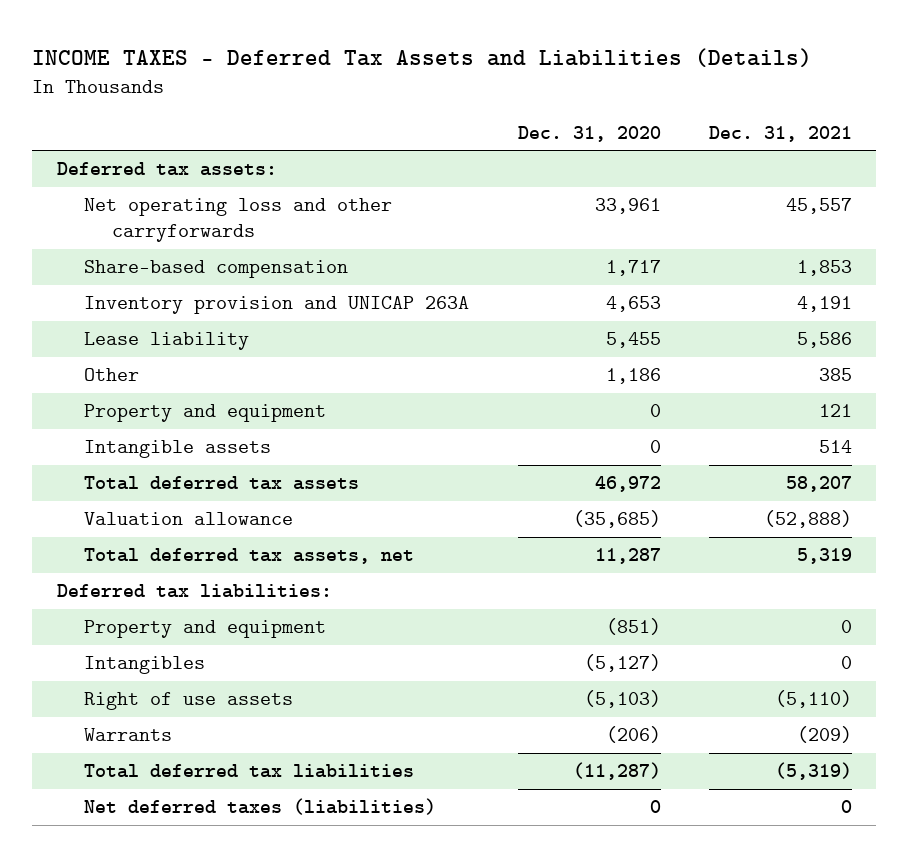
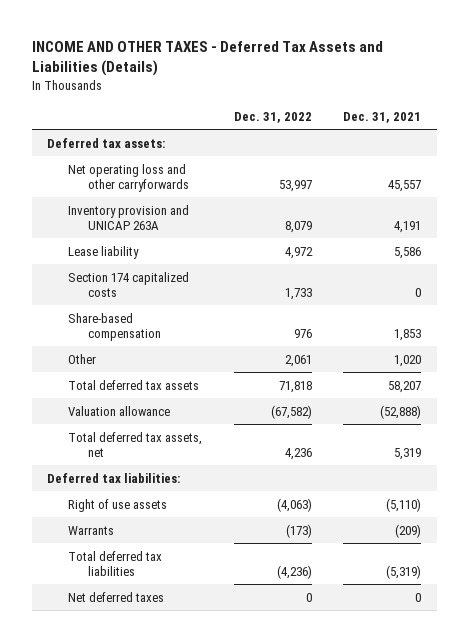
[32,48,813,68] INCOME TAXES - Deferred Tax Assets and Liabilities (Details) -> [31,40,383,77] INCOME AND OTHER TAXES - Deferred Tax Assets and Liabilities (Details)
[517,125,661,142] Dec. 31, 2020 -> none
none -> [233,111,312,123] Dec. 31, 2022
[84,404,327,423] Property and equipment -> none
[84,440,272,459] Intangible assets -> none
none -> [67,271,189,298] Section 174 capitalized costs
[84,260,349,279] Share-based compensation -> [67,312,161,342] Share-based compensation
[818,368,852,382] 385 -> [394,354,422,367] 1,020
[84,620,327,639] Property and equipment -> none
[84,656,206,675] Intangibles -> none
[84,798,437,816] Net deferred taxes (liabilities) -> [67,591,164,602] Net deferred taxes

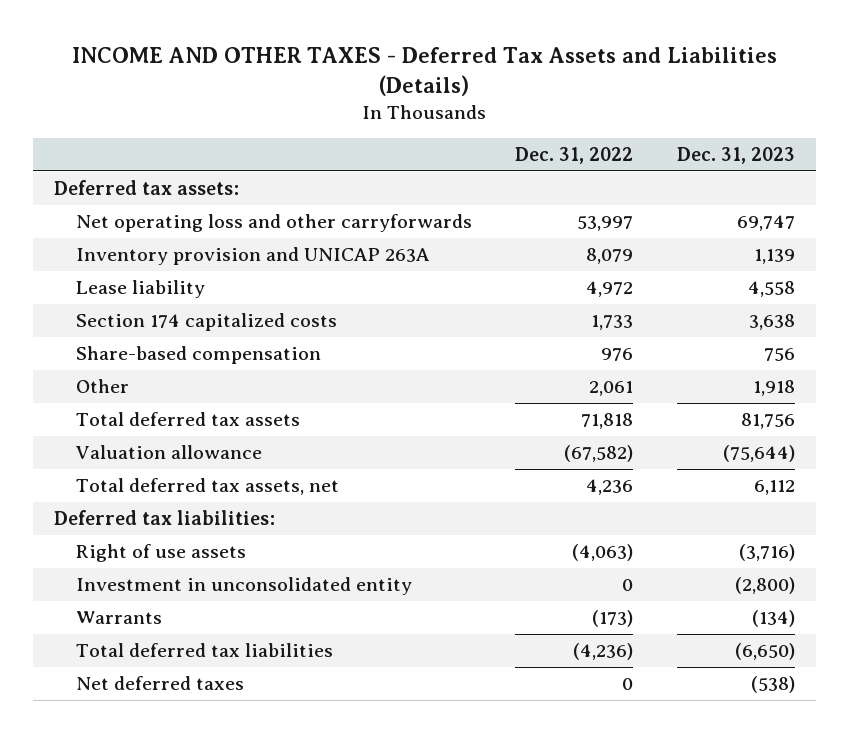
[343,111,422,123] Dec. 31, 2021 -> none
none -> [676,146,795,164] Dec. 31, 2023
none -> [76,577,413,596] Investment in unconsolidated entity

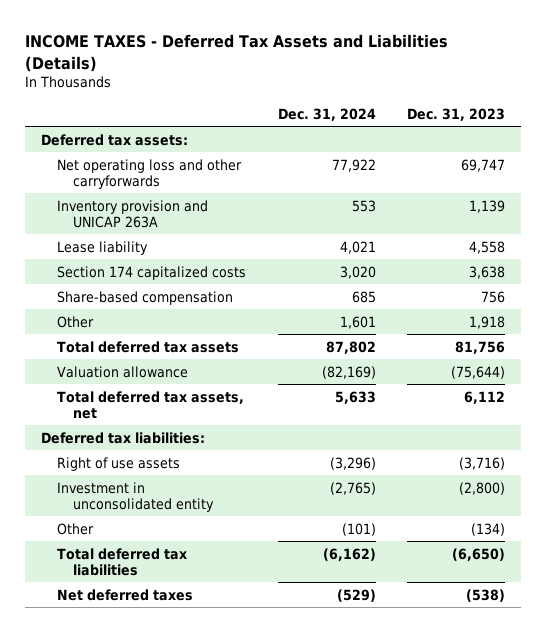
[72,46,778,96] INCOME AND OTHER TAXES - Deferred Tax Assets and Liabilities (Details) -> [25,33,449,72] INCOME TAXES - Deferred Tax Assets and Liabilities (Details)
[515,146,634,164] Dec. 31, 2022 -> none
none -> [277,107,376,121] Dec. 31, 2024
[76,611,163,625] Warrants -> [56,522,94,535] Other

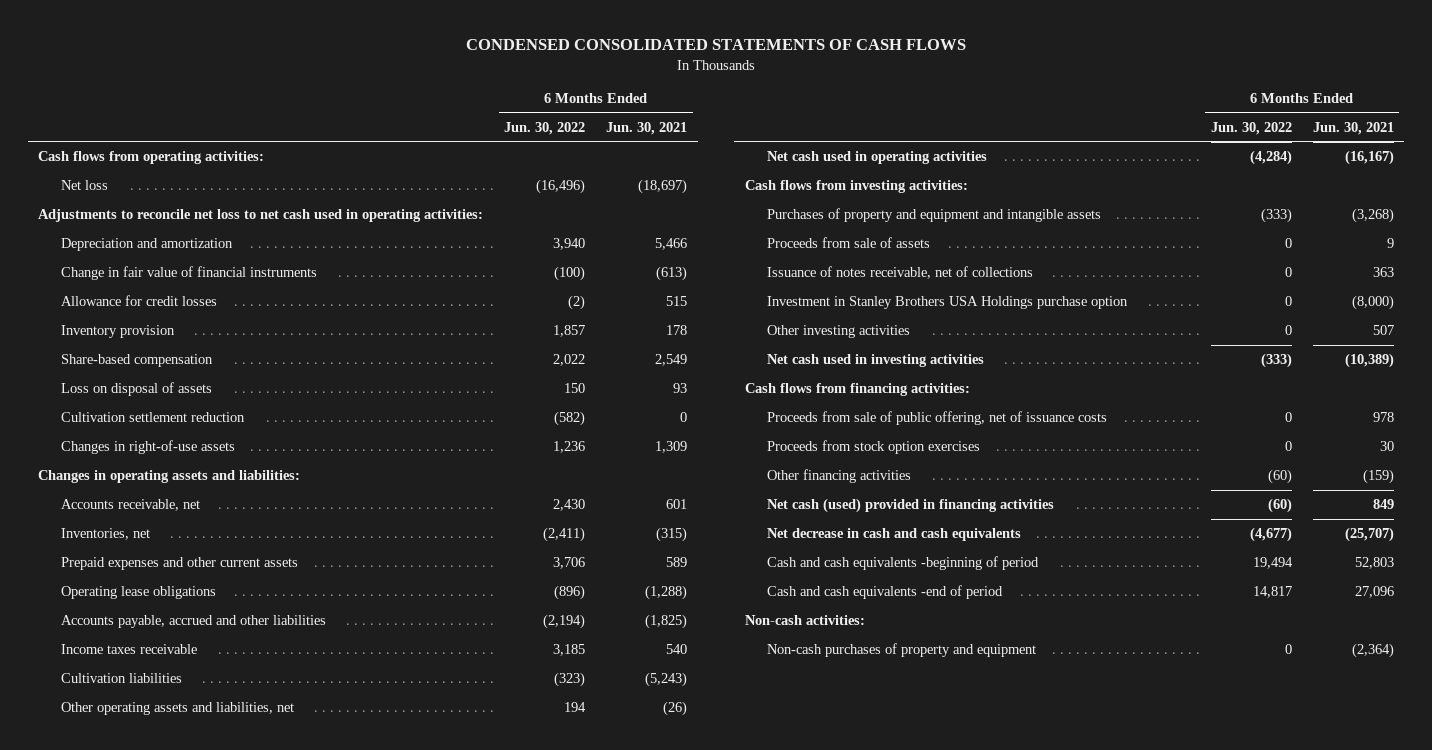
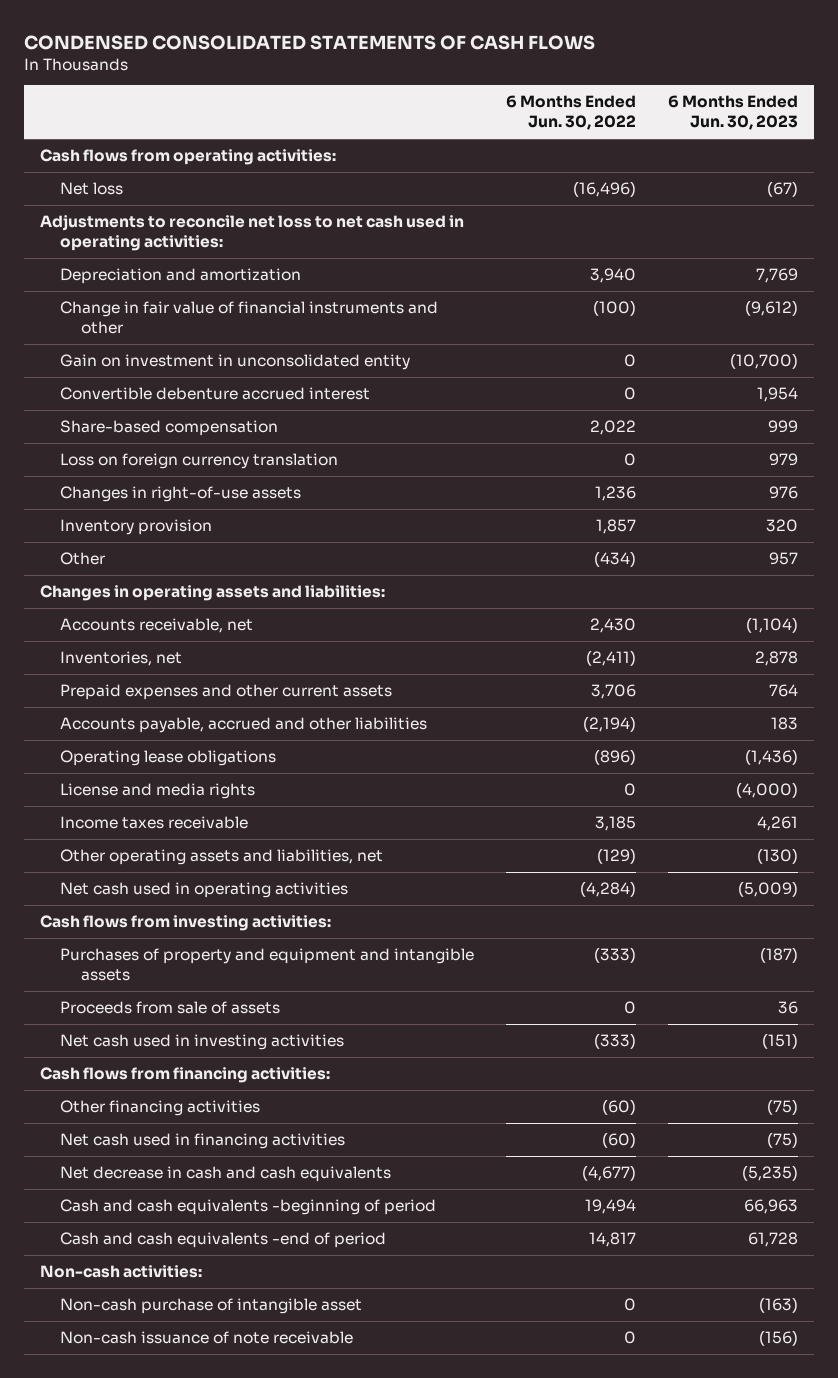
[606,121,688,135] Jun. 30, 2021 -> none
none -> [667,95,798,131] 6 Months Ended Jun. 30, 2023
[60,294,217,306] Allowance for credit losses -> none
[60,265,317,280] Change in fair value of financial instruments -> [60,300,439,335] Change in fair value of financial instruments and other
none -> [60,353,411,370] Gain on investment in unconsolidated entity
none -> [60,386,371,400] Convertible debenture accrued interest
[60,381,212,396] Loss on disposal of assets -> none
[60,411,245,422] Cultivation settlement reduction -> none
none -> [60,452,339,469] Loss on foreign currency translation
[60,324,175,338] Inventory provision -> [60,518,213,535] Inventory provision
none -> [60,551,106,565] Other
[60,585,216,599] Operating lease obligations -> [60,749,277,766] Operating lease obligations
none -> [60,782,256,799] License and media rights
[60,672,182,683] Cultivation liabilities -> none
[564,701,587,712] 194 -> [597,847,637,864] (129)
[766,265,1033,279] Issuance of notes receivable, net of collections -> none
[766,295,1128,309] Investment in Stanley Brothers USA Holdings purchase option -> none
[766,324,910,338] Other investing activities -> none
[766,410,1107,425] Proceeds from sale of public offering, net of issuance costs -> none
[766,439,980,454] Proceeds from stock option exercises -> none
[766,497,1054,513] Net cash (used) provided in financing activities -> [60,1132,346,1149] Net cash used in financing activities
[766,642,1036,657] Non-cash purchases of property and equipment -> none
none -> [60,1297,363,1314] Non-cash purchase of intangible asset
none -> [60,1330,354,1344] Non-cash issuance of note receivable

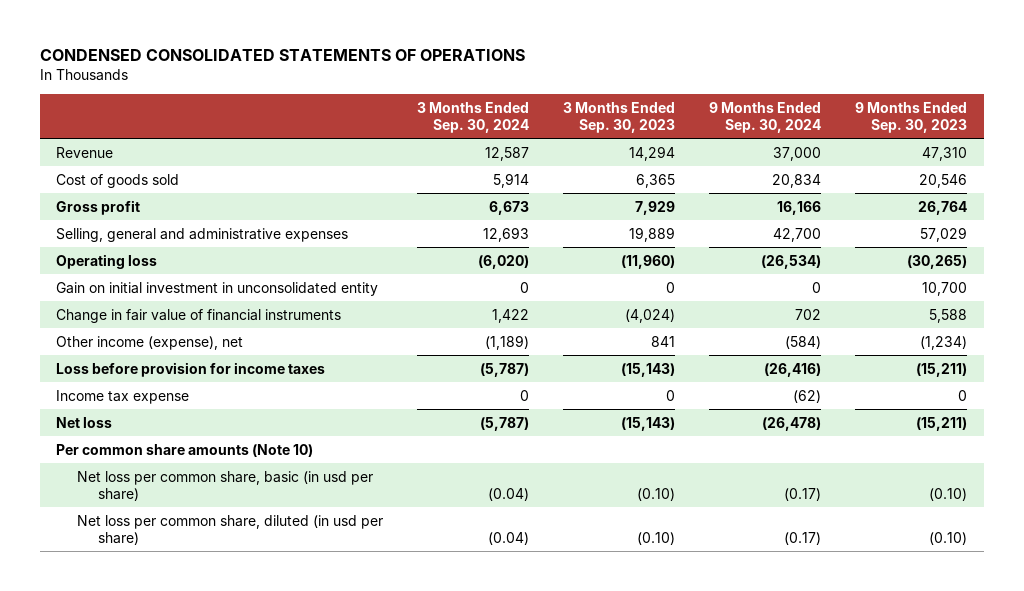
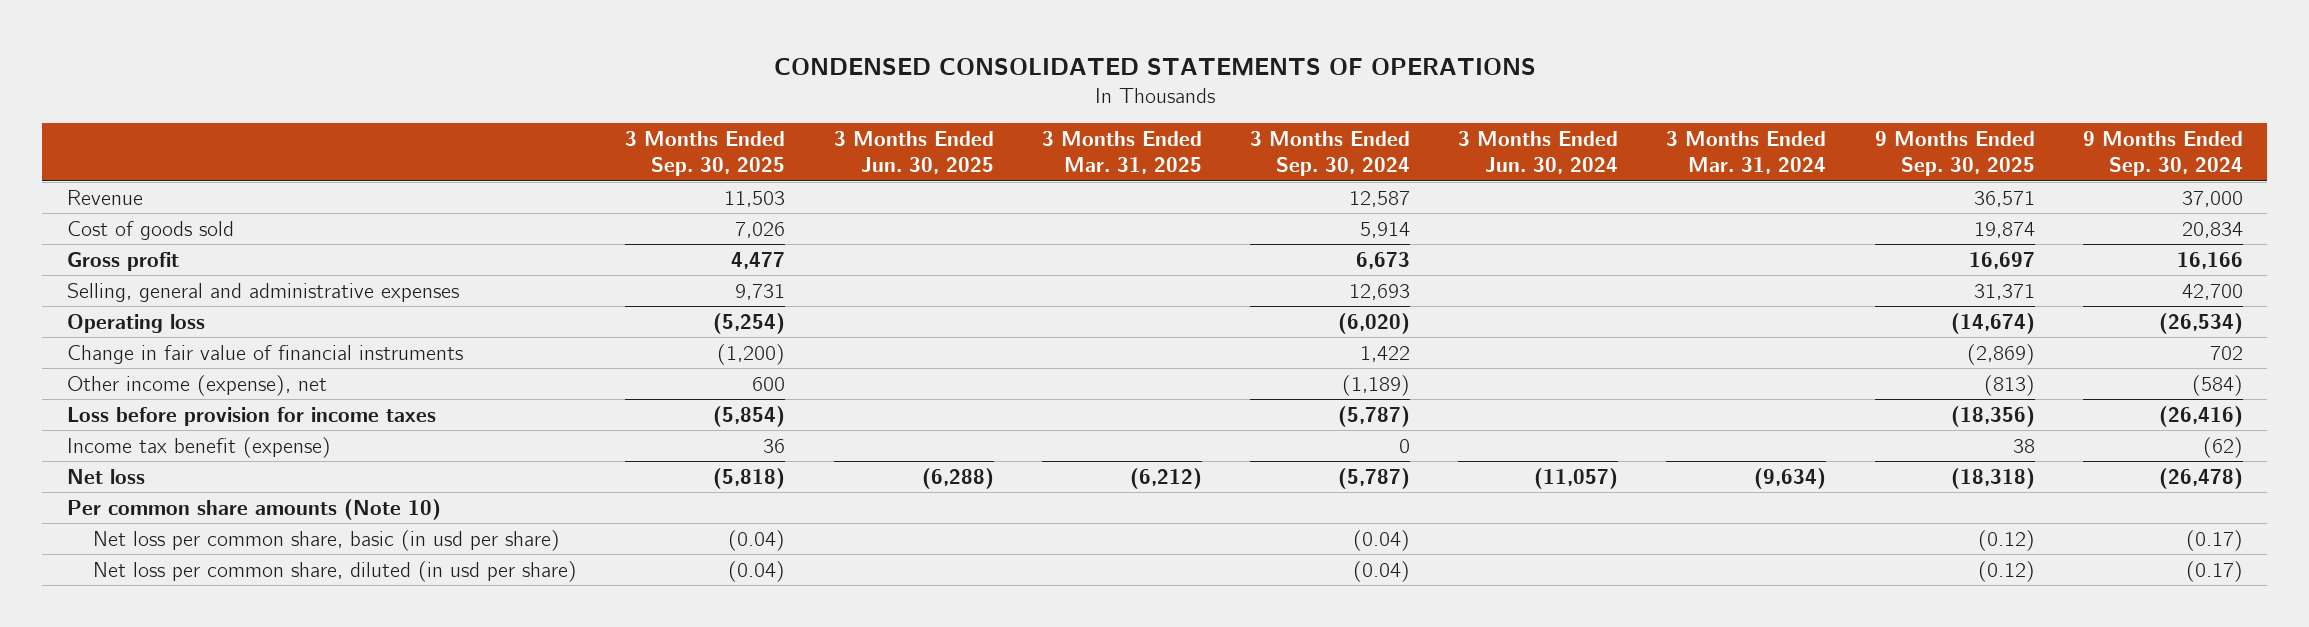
[563,101,676,133] 3 Months Ended Sep. 30, 2023 -> none
[855,101,968,133] 9 Months Ended Sep. 30, 2023 -> none
none -> [625,131,786,177] 3 Months Ended Sep. 30, 2025
none -> [833,131,994,175] 3 Months Ended Jun. 30, 2025
none -> [1041,131,1202,175] 3 Months Ended Mar. 31, 2025
none -> [1458,131,1619,175] 3 Months Ended Jun. 30, 2024
none -> [1666,131,1827,175] 3 Months Ended Mar. 31, 2024
none -> [1874,131,2035,177] 9 Months Ended Sep. 30, 2025
[56,281,379,296] Gain on initial investment in unconsolidated entity -> none
[56,389,190,404] Income tax expense -> [66,436,331,458] Income tax benefit (expense)

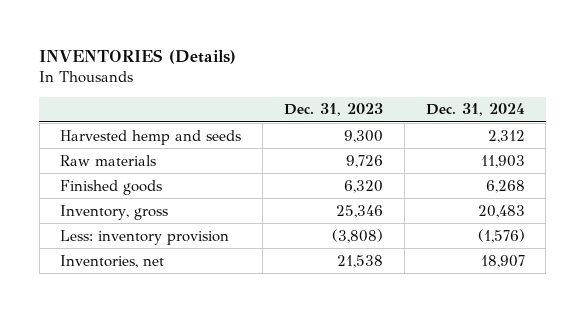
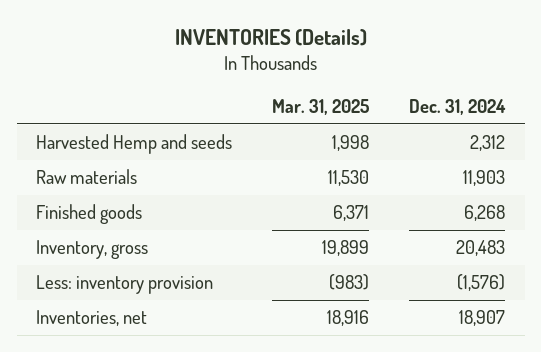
[283,103,383,117] Dec. 31, 2023 -> none
none -> [272,98,370,115] Mar. 31, 2025
[60,129,242,145] Harvested hemp and seeds -> [36,134,233,155] Harvested Hemp and seeds

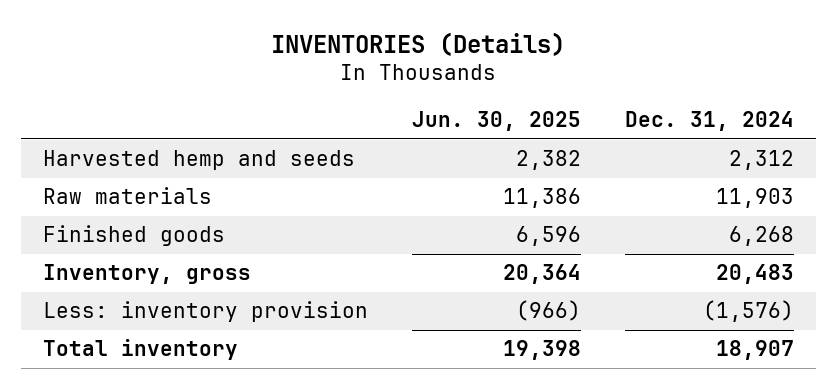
[272,98,370,115] Mar. 31, 2025 -> none
none -> [411,111,581,132] Jun. 30, 2025
[36,134,233,155] Harvested Hemp and seeds -> [42,150,355,171] Harvested hemp and seeds
[36,310,148,327] Inventories, net -> [42,339,238,361] Total inventory

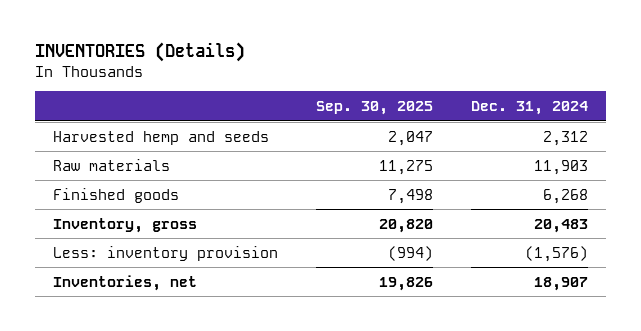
[411,111,581,132] Jun. 30, 2025 -> none
none -> [316,101,434,116] Sep. 30, 2025
[42,339,238,361] Total inventory -> [53,274,198,291] Inventories, net

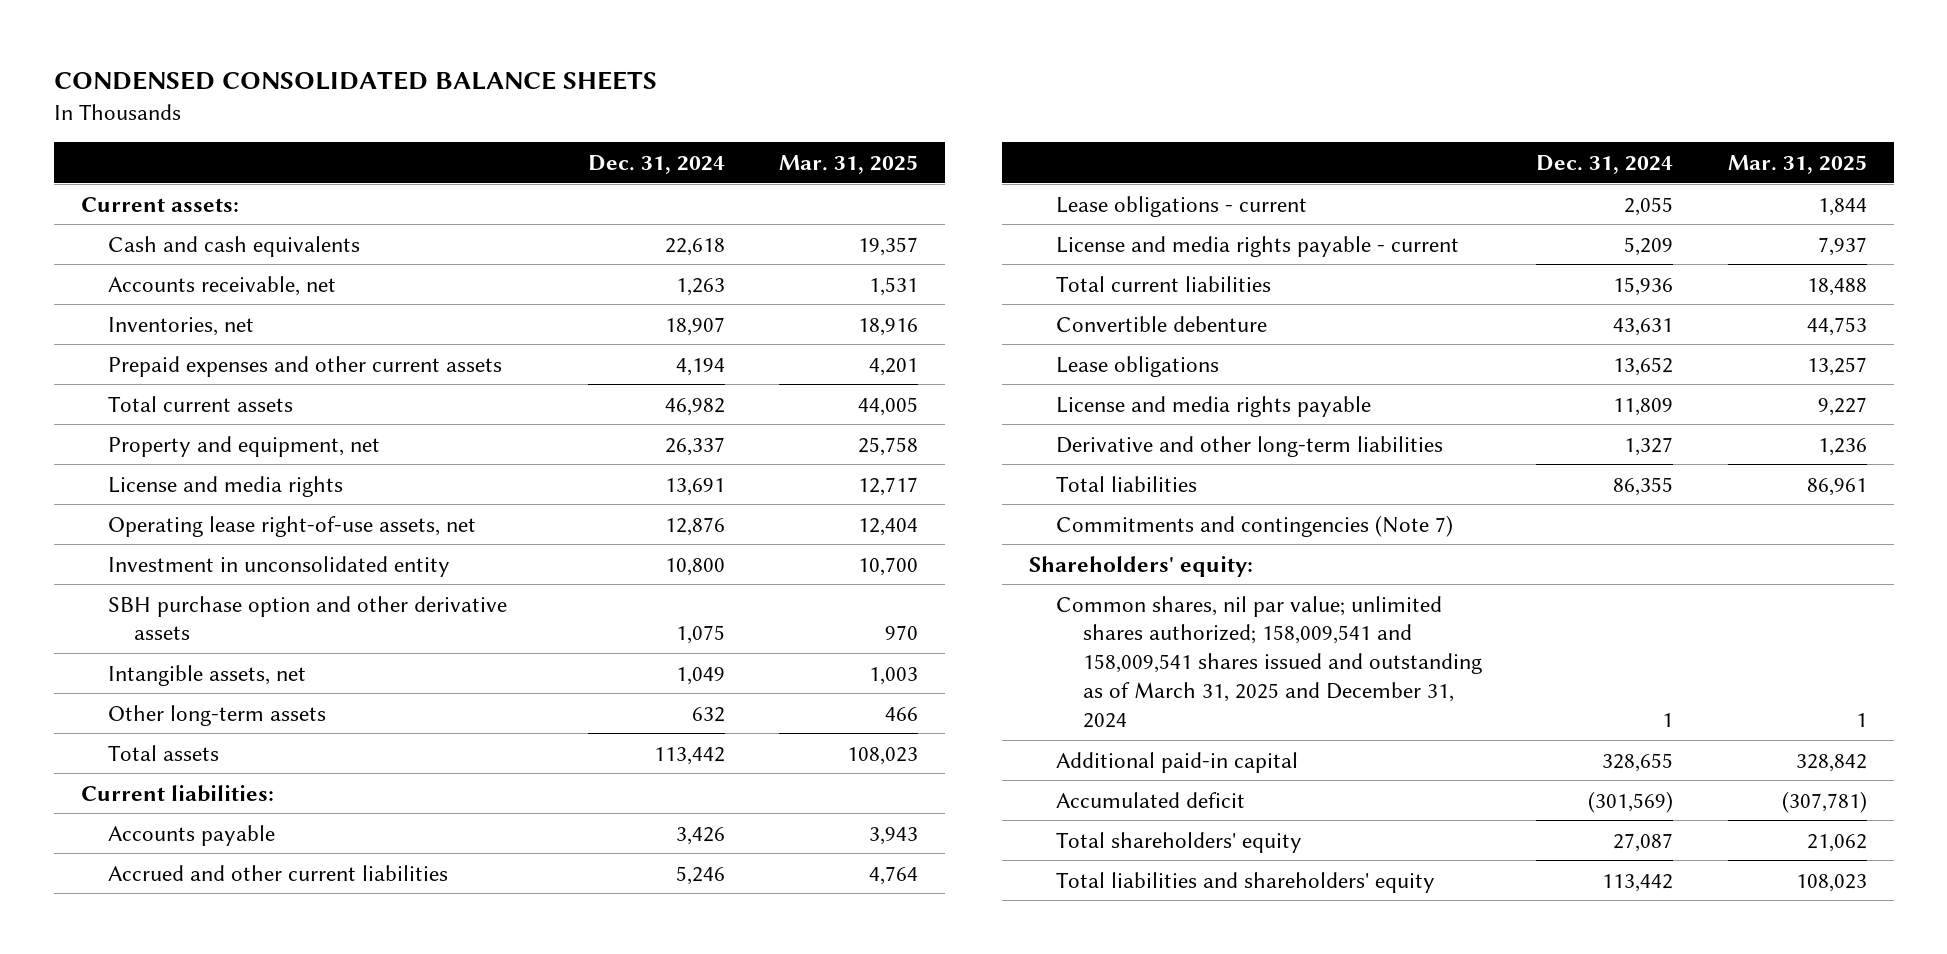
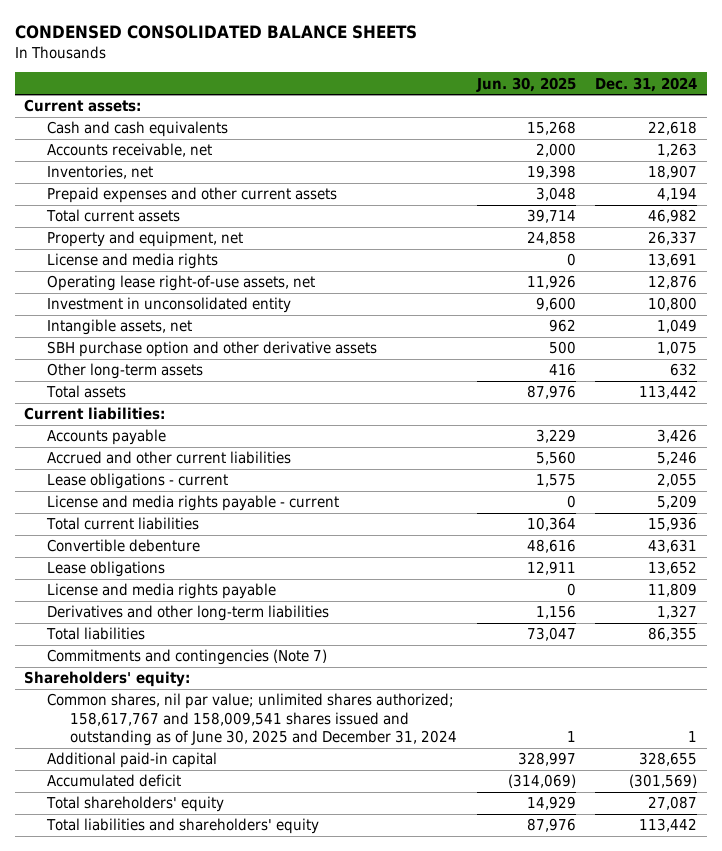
[779,154,919,174] Mar. 31, 2025 -> none
none -> [475,76,576,92] Jun. 30, 2025
[107,595,507,641] SBH purchase option and other derivative assets -> [47,341,378,358] SBH purchase option and other derivative assets
[1056,435,1444,457] Derivative and other long-term liabilities -> [47,605,330,622] Derivatives and other long-term liabilities
[1056,595,1482,729] Common shares, nil par value; unlimited shares authorized; 158,009,541 and 158,009,541 shares issued and outstanding as of March 31, 2025 and December 31, 2024 -> [47,693,458,747] Common shares, nil par value; unlimited shares authorized; 158,617,767 and 158,009,541 shares issued and outstanding as of June 30, 2025 and December 31, 2024

